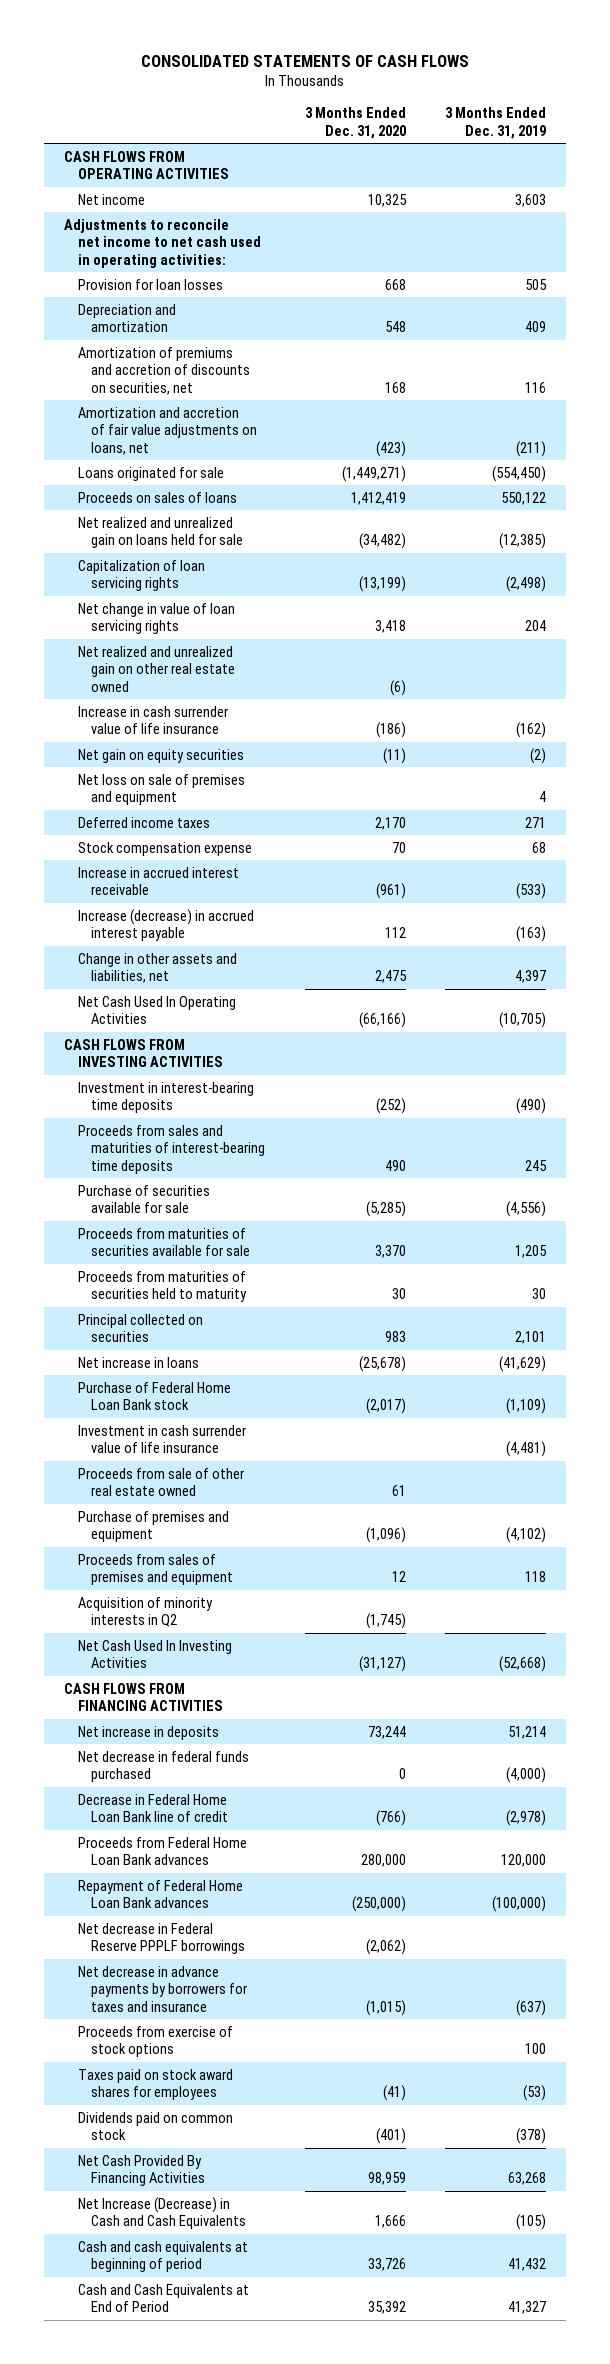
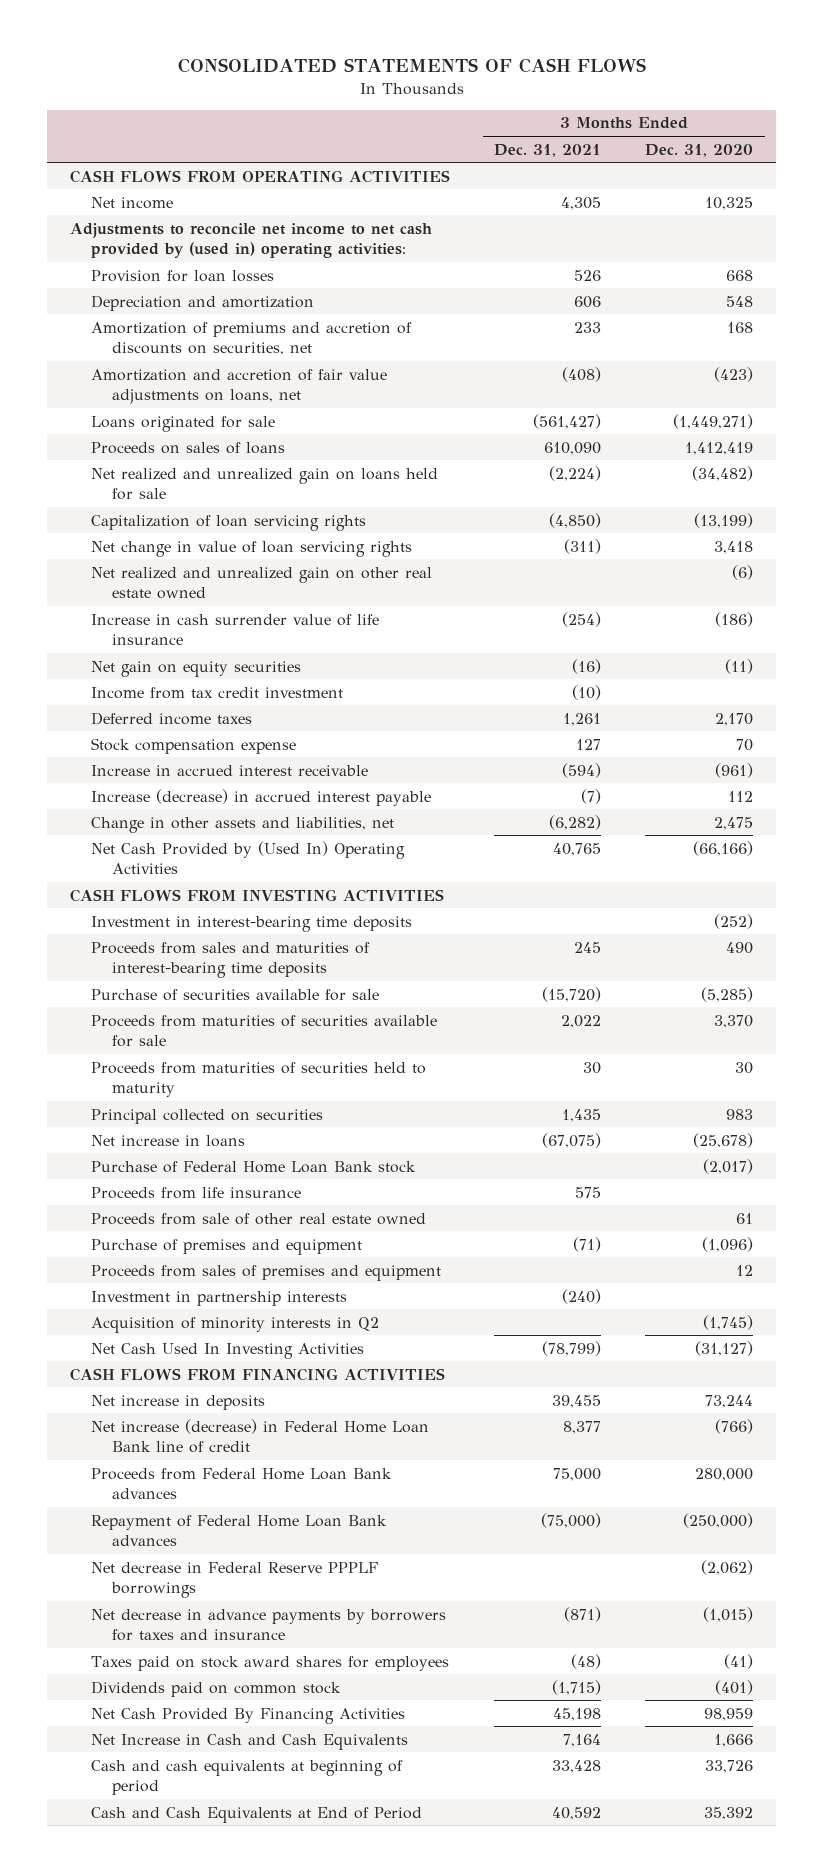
[445,107,547,139] 3 Months Ended Dec. 31, 2019 -> none
none -> [494,143,602,157] Dec. 31, 2021
[63,218,261,268] Adjustments to reconcile net income to net cash used in operating activities: -> [69,222,432,259] Adjustments to reconcile net income to net cash provided by (used in) operating activities:
[77,773,245,806] Net loss on sale of premises and equipment -> none
none -> [90,686,343,699] Income from tax credit investment
[77,995,236,1025] Net Cash Used In Operating Activities -> [90,840,405,875] Net Cash Provided by (Used In) Operating Activities
[77,1424,246,1454] Investment in cash surrender value of life insurance -> none
none -> [90,1186,301,1199] Proceeds from life insurance
none -> [90,1290,347,1306] Investment in partnership interests
[77,1750,249,1783] Net decrease in federal funds purchased -> none
[77,1793,229,1823] Decrease in Federal Home Loan Bank line of credit -> [90,1418,429,1454] Net increase (decrease) in Federal Home Loan Bank line of credit
[77,2025,233,2058] Proceeds from exercise of stock options -> none
[77,2196,247,2230] Net Increase (Decrease) in Cash and Cash Equivalents -> [90,1733,408,1750] Net Increase in Cash and Cash Equivalents

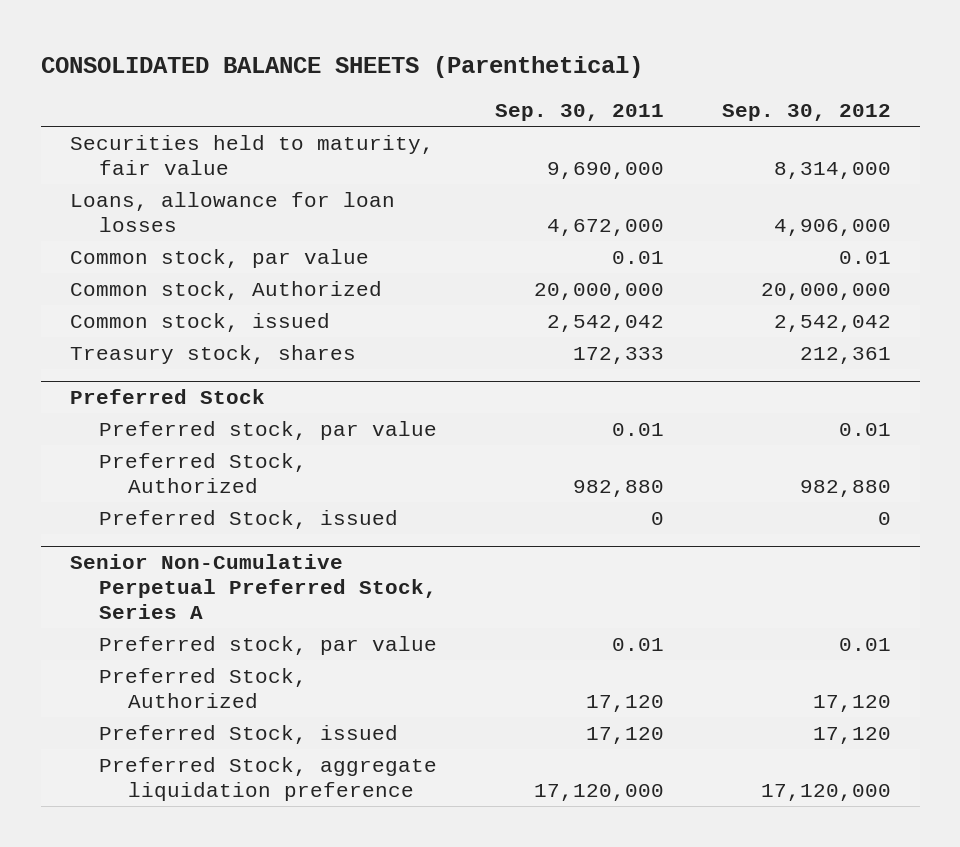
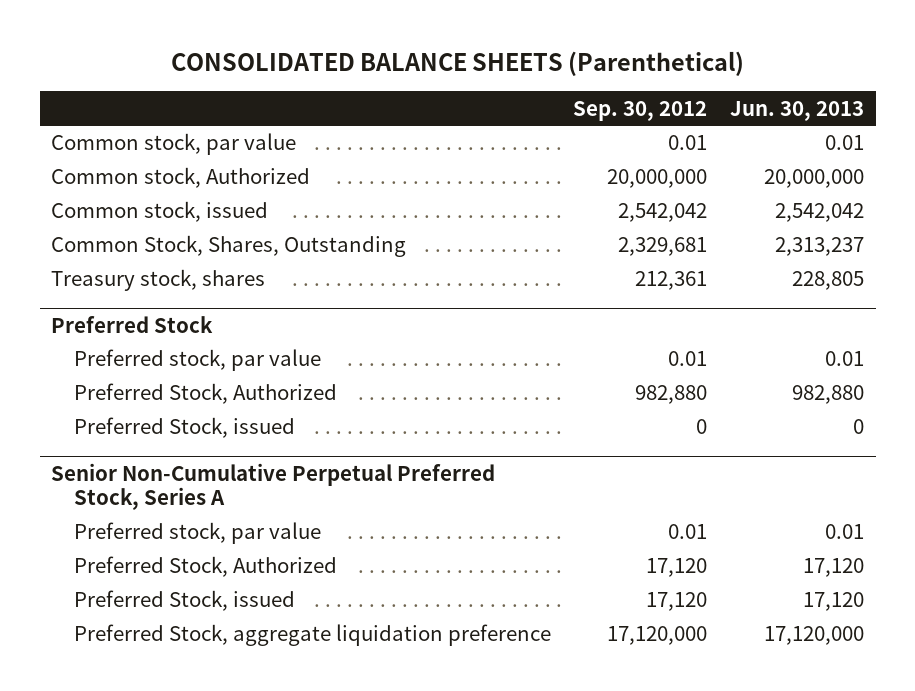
[494,103,664,121] Sep. 30, 2011 -> none
none -> [730,100,865,121] Jun. 30, 2013
[69,134,434,175] Securities held to maturity, fair value -> none
[69,191,395,232] Loans, allowance for loan losses -> none
none -> [50,235,406,258] Common Stock, Shares, Outstanding

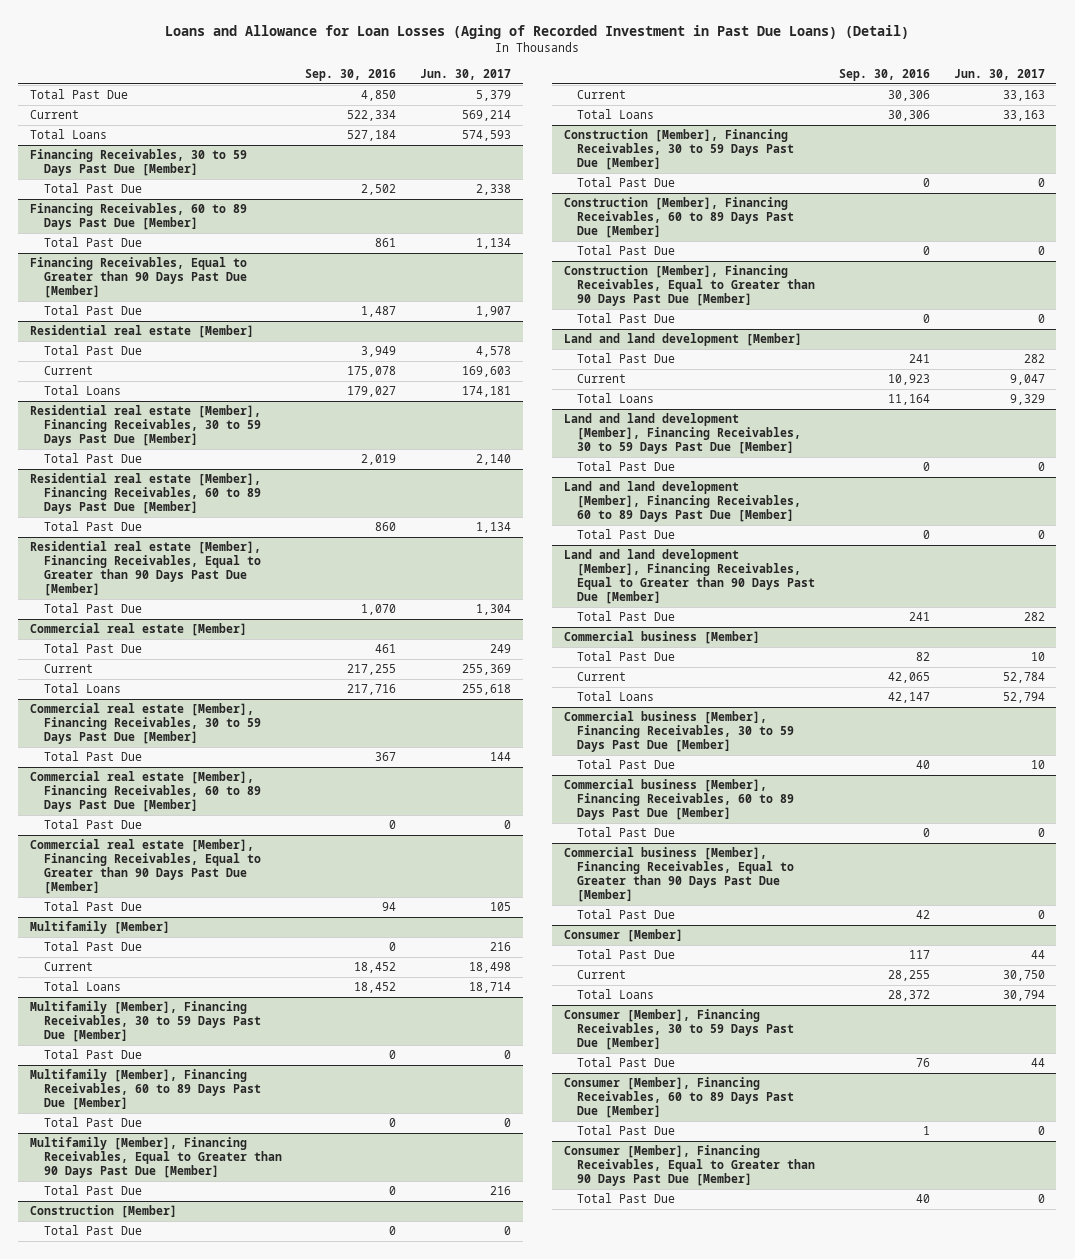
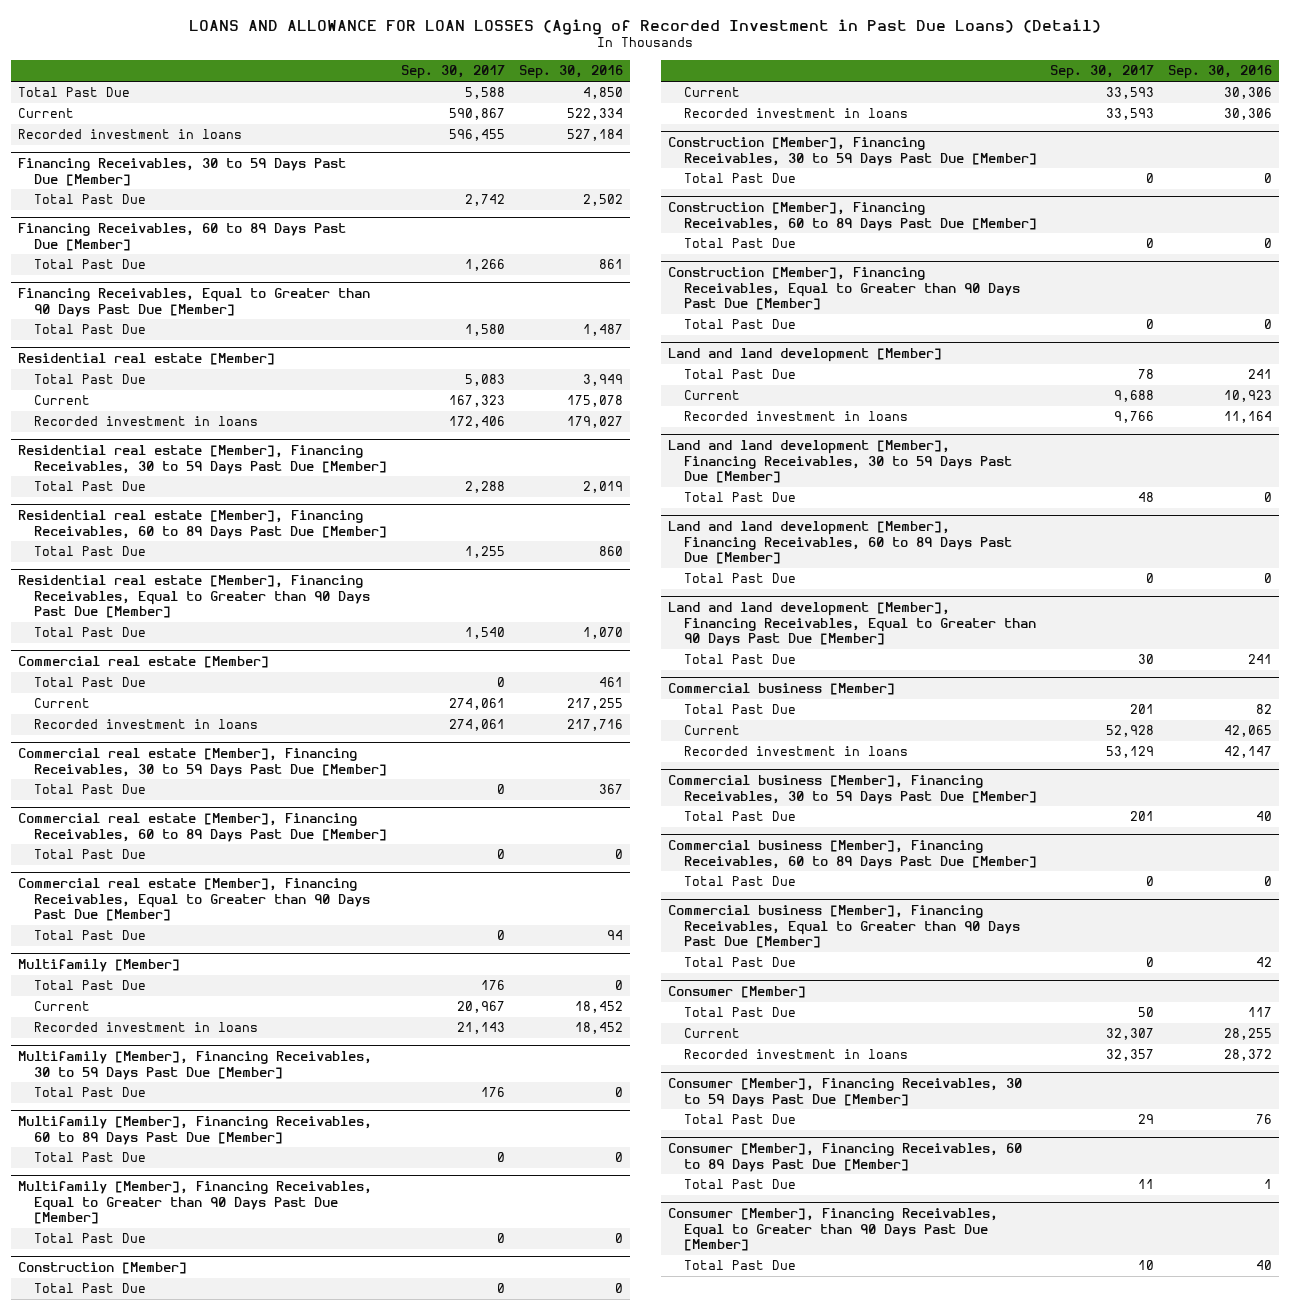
[165,25,910,40] Loans and Allowance for Loan Losses (Aging of Recorded Investment in Past Due Loans) (Detail) -> [189,18,1102,35] LOANS AND ALLOWANCE FOR LOAN LOSSES (Aging of Recorded Investment in Past Due Loans) (Detail)
[420,68,512,80] Jun. 30, 2017 -> none
none -> [400,65,505,80] Sep. 30, 2017
[30,129,108,140] Total Loans -> [18,129,243,140] Recorded investment in loans
[43,385,121,396] Total Loans -> [33,416,258,427] Recorded investment in loans
[43,683,121,694] Total Loans -> [33,719,258,730] Recorded investment in loans
[43,981,121,992] Total Loans -> [33,1022,258,1033] Recorded investment in loans
[577,109,655,120] Total Loans -> [683,108,908,119] Recorded investment in loans
[577,393,655,404] Total Loans -> [683,411,908,422] Recorded investment in loans
[577,691,655,702] Total Loans -> [683,746,908,757] Recorded investment in loans
[577,989,655,1000] Total Loans -> [683,1049,908,1060] Recorded investment in loans

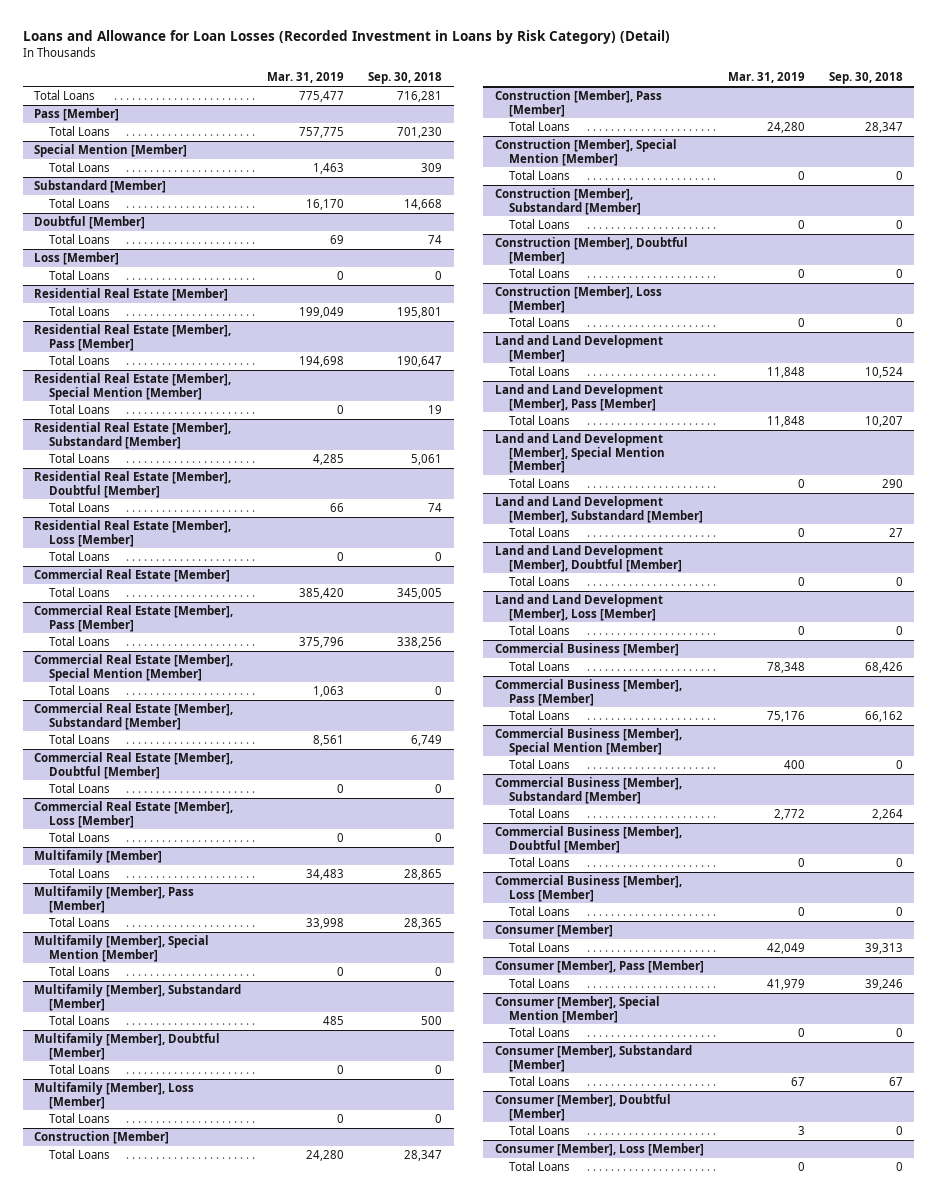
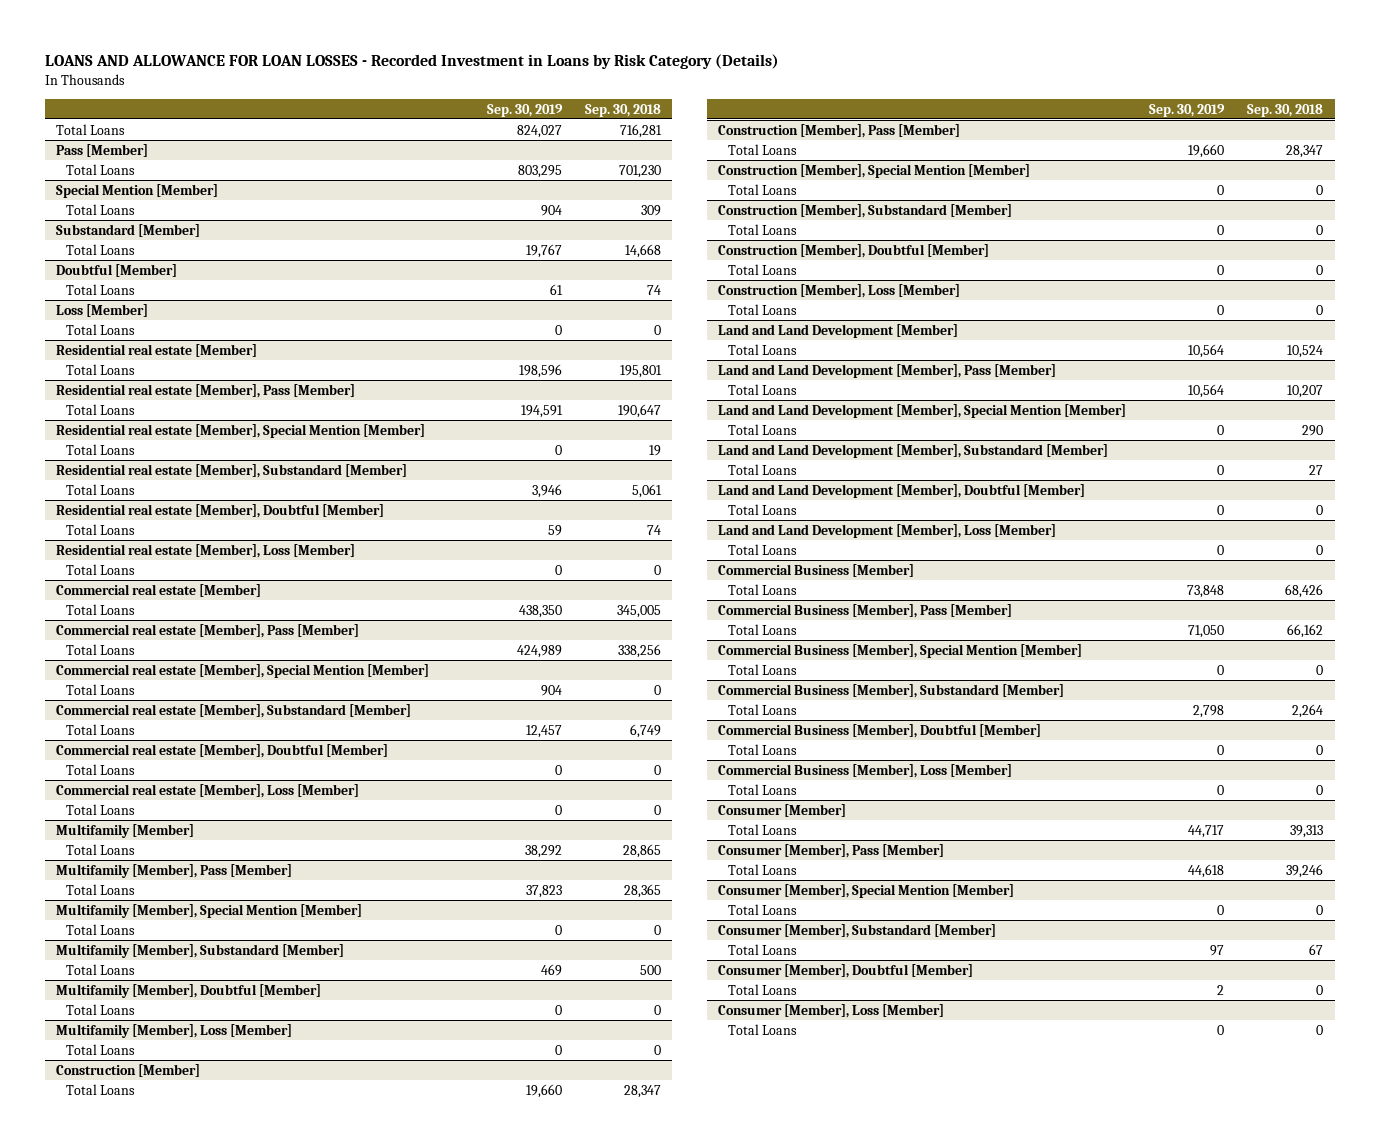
[22,29,670,44] Loans and Allowance for Loan Losses (Recorded Investment in Loans by Risk Category) (Detail) -> [44,54,779,70] LOANS AND ALLOWANCE FOR LOAN LOSSES - Recorded Investment in Loans by Risk Category (Details)
[267,72,345,84] Mar. 31, 2019 -> none
none -> [487,103,564,117] Sep. 30, 2019
[34,288,229,302] Residential Real Estate [Member] -> [56,343,258,357] Residential real estate [Member]
[34,324,232,351] Residential Real Estate [Member], Pass [Member] -> [56,383,356,398] Residential real estate [Member], Pass [Member]
[34,373,232,400] Residential Real Estate [Member], Special Mention [Member] -> [56,423,426,438] Residential real estate [Member], Special Mention [Member]
[34,422,232,449] Residential Real Estate [Member], Substandard [Member] -> [56,463,408,478] Residential real estate [Member], Substandard [Member]
[34,471,232,498] Residential Real Estate [Member], Doubtful [Member] -> [56,503,385,518] Residential real estate [Member], Doubtful [Member]
[34,520,232,547] Residential Real Estate [Member], Loss [Member] -> [56,543,356,558] Residential real estate [Member], Loss [Member]
[34,569,231,583] Commercial Real Estate [Member] -> [56,583,262,597] Commercial real estate [Member]
[34,605,234,632] Commercial Real Estate [Member], Pass [Member] -> [56,623,360,638] Commercial real estate [Member], Pass [Member]
[34,654,234,681] Commercial Real Estate [Member], Special Mention [Member] -> [56,663,430,678] Commercial real estate [Member], Special Mention [Member]
[34,703,234,730] Commercial Real Estate [Member], Substandard [Member] -> [56,703,412,718] Commercial real estate [Member], Substandard [Member]
[34,752,234,779] Commercial Real Estate [Member], Doubtful [Member] -> [56,743,389,758] Commercial real estate [Member], Doubtful [Member]
[34,801,234,828] Commercial Real Estate [Member], Loss [Member] -> [56,783,360,798] Commercial real estate [Member], Loss [Member]

